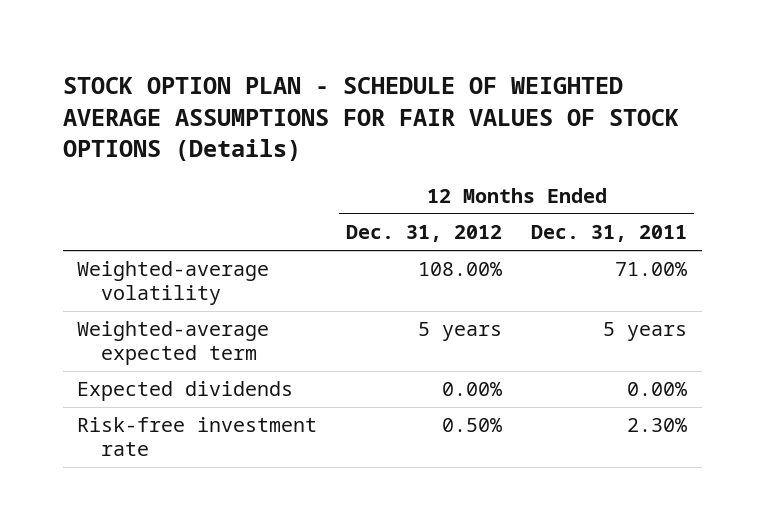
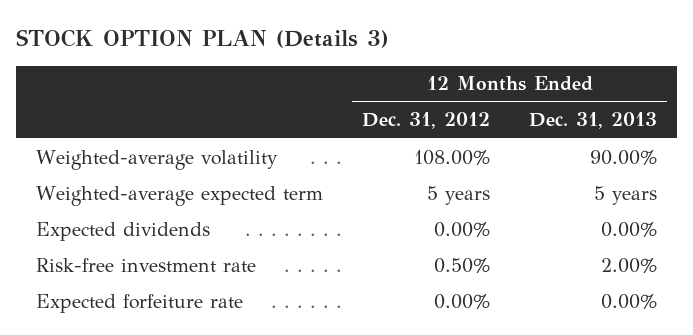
[63,77,680,162] STOCK OPTION PLAN - SCHEDULE OF WEIGHTED AVERAGE ASSUMPTIONS FOR FAIR VALUES OF STOCK OPTIONS (Details) -> [15,29,389,49] STOCK OPTION PLAN (Details 3)
[531,225,688,243] Dec. 31, 2011 -> none
none -> [529,112,658,130] Dec. 31, 2013
none -> [35,293,243,313] Expected forfeiture rate

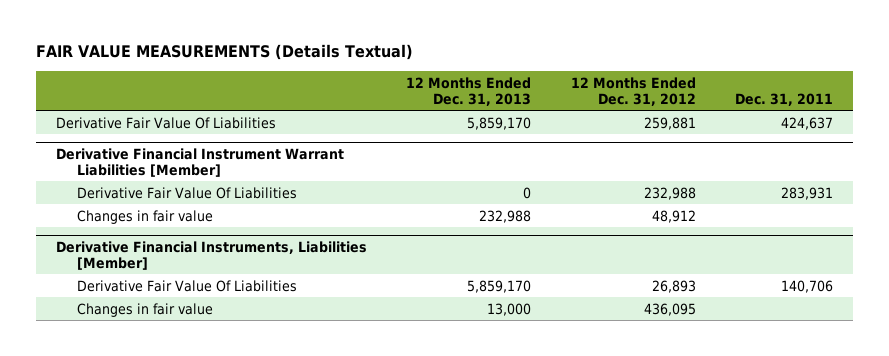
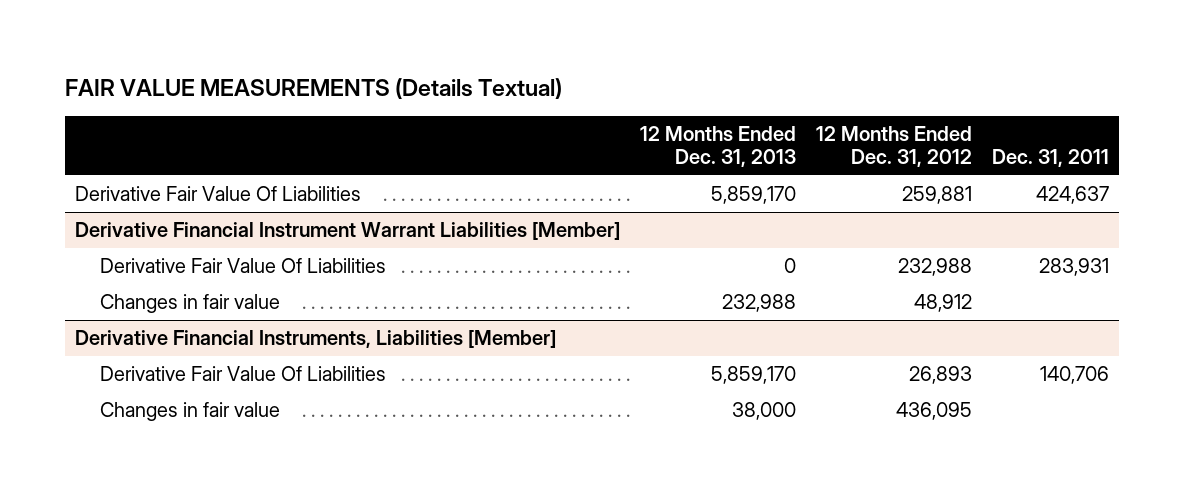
[487,302,532,316] 13,000 -> [732,402,797,421] 38,000

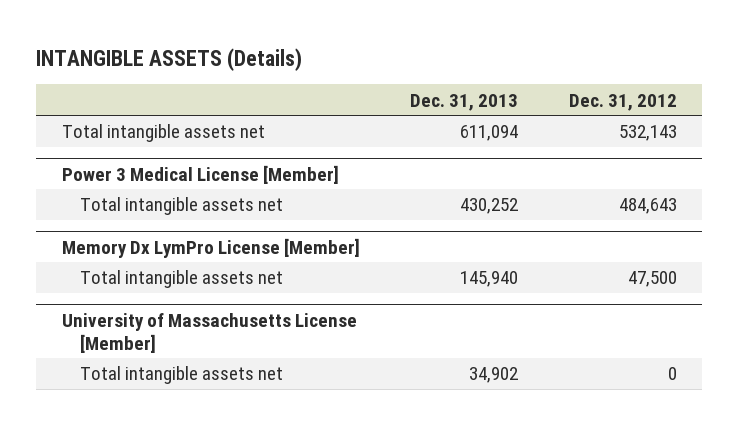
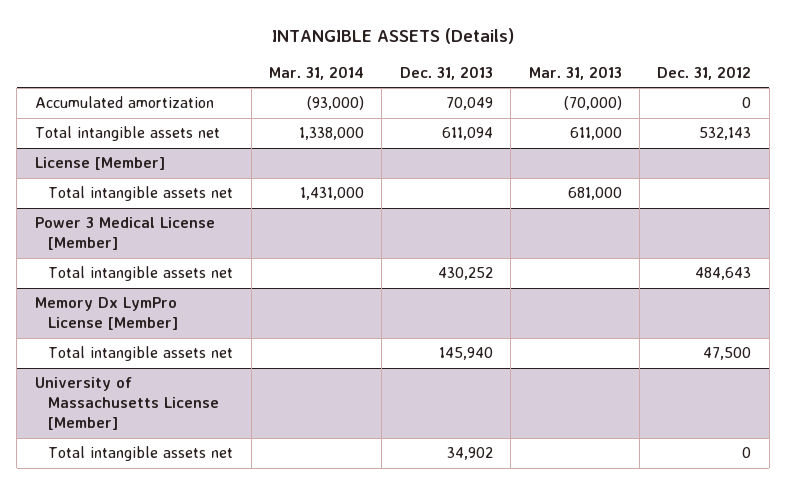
none -> [268,65,364,80] Mar. 31, 2014
none -> [528,65,622,80] Mar. 31, 2013
none -> [34,96,214,109] Accumulated amortization
none -> [34,157,165,171] License [Member]
none -> [48,186,234,202] Total intangible assets net

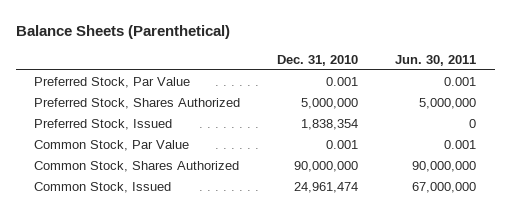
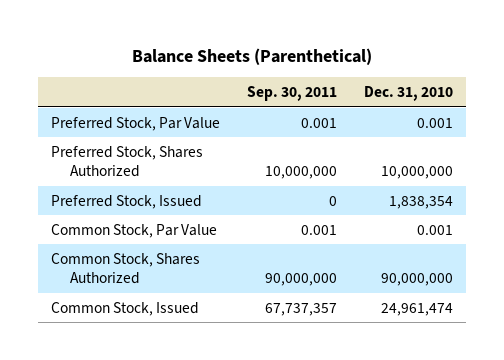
[395,54,477,66] Jun. 30, 2011 -> none
none -> [247,86,338,102] Sep. 30, 2011
[301,98,359,110] 5,000,000 -> [380,166,453,180] 10,000,000

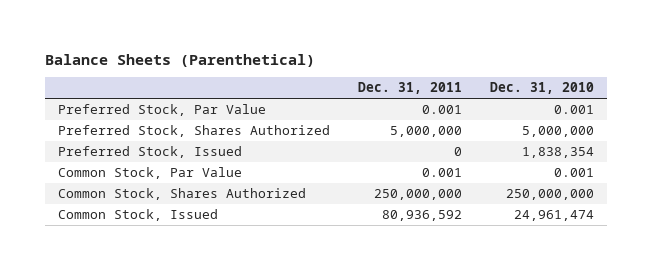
[247,86,338,102] Sep. 30, 2011 -> none
none -> [358,82,463,95] Dec. 31, 2011
[380,166,453,180] 10,000,000 -> [521,126,594,138] 5,000,000
[380,273,453,287] 90,000,000 -> [505,189,594,201] 250,000,000

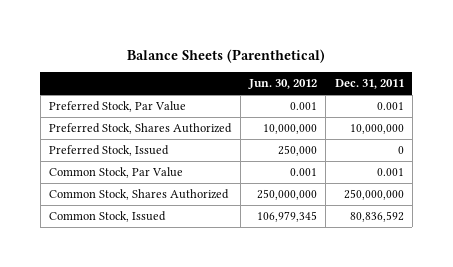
[489,82,594,95] Dec. 31, 2010 -> none
none -> [247,79,317,90] Jun. 30, 2012
[390,126,463,138] 5,000,000 -> [349,123,404,134] 10,000,000
[382,210,463,222] 80,936,592 -> [349,210,404,222] 80,836,592

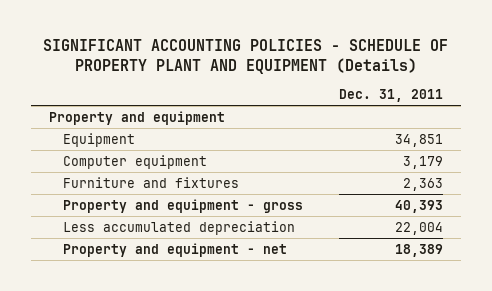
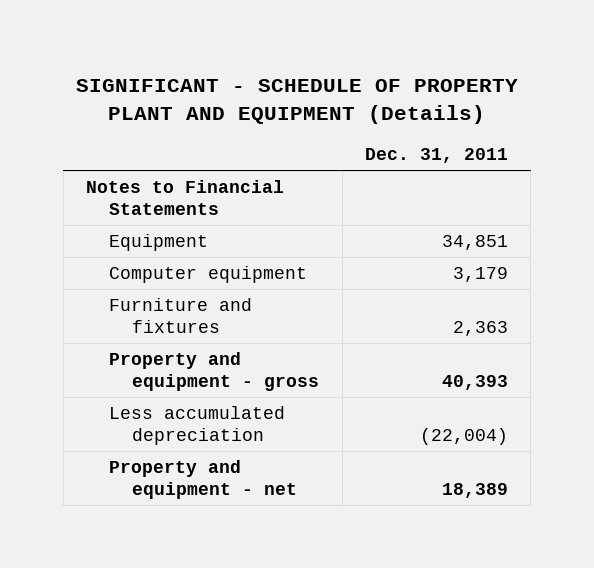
[42,38,448,74] SIGNIFICANT ACCOUNTING POLICIES - SCHEDULE OF PROPERTY PLANT AND EQUIPMENT (Details) -> [76,78,519,125] SIGNIFICANT - SCHEDULE OF PROPERTY PLANT AND EQUIPMENT (Details)
[48,110,225,125] Property and equipment -> none
none -> [86,180,285,216] Notes to Financial Statements
[394,221,443,235] 22,004 -> [419,428,508,446] (22,004)

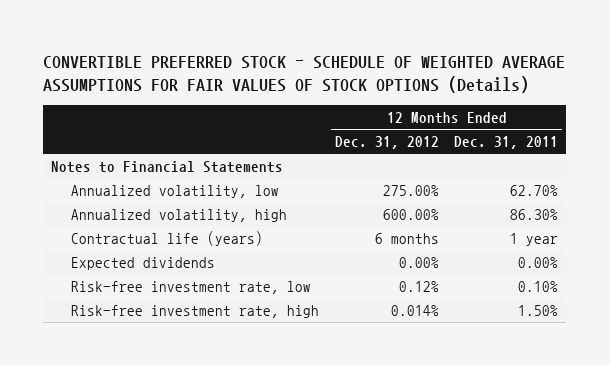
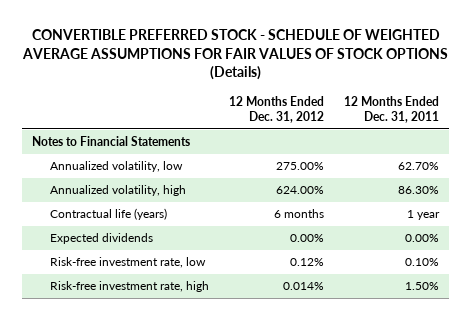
[382,208,439,220] 600.00% -> [276,186,325,195] 624.00%

